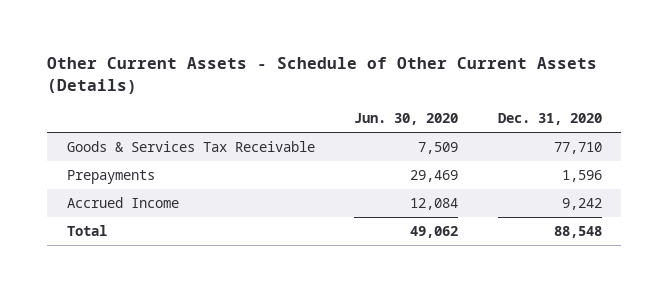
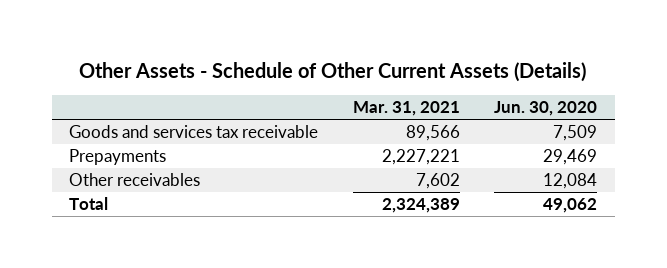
[47,56,598,94] Other Current Assets - Schedule of Other Current Assets (Details) -> [79,62,587,83] Other Assets - Schedule of Other Current Assets (Details)
[497,113,602,126] Dec. 31, 2020 -> none
none -> [352,101,460,117] Mar. 31, 2021
[67,140,316,152] Goods & Services Tax Receivable -> [69,125,319,139] Goods and services tax receivable
[67,196,180,208] Accrued Income -> [69,173,201,187] Other receivables

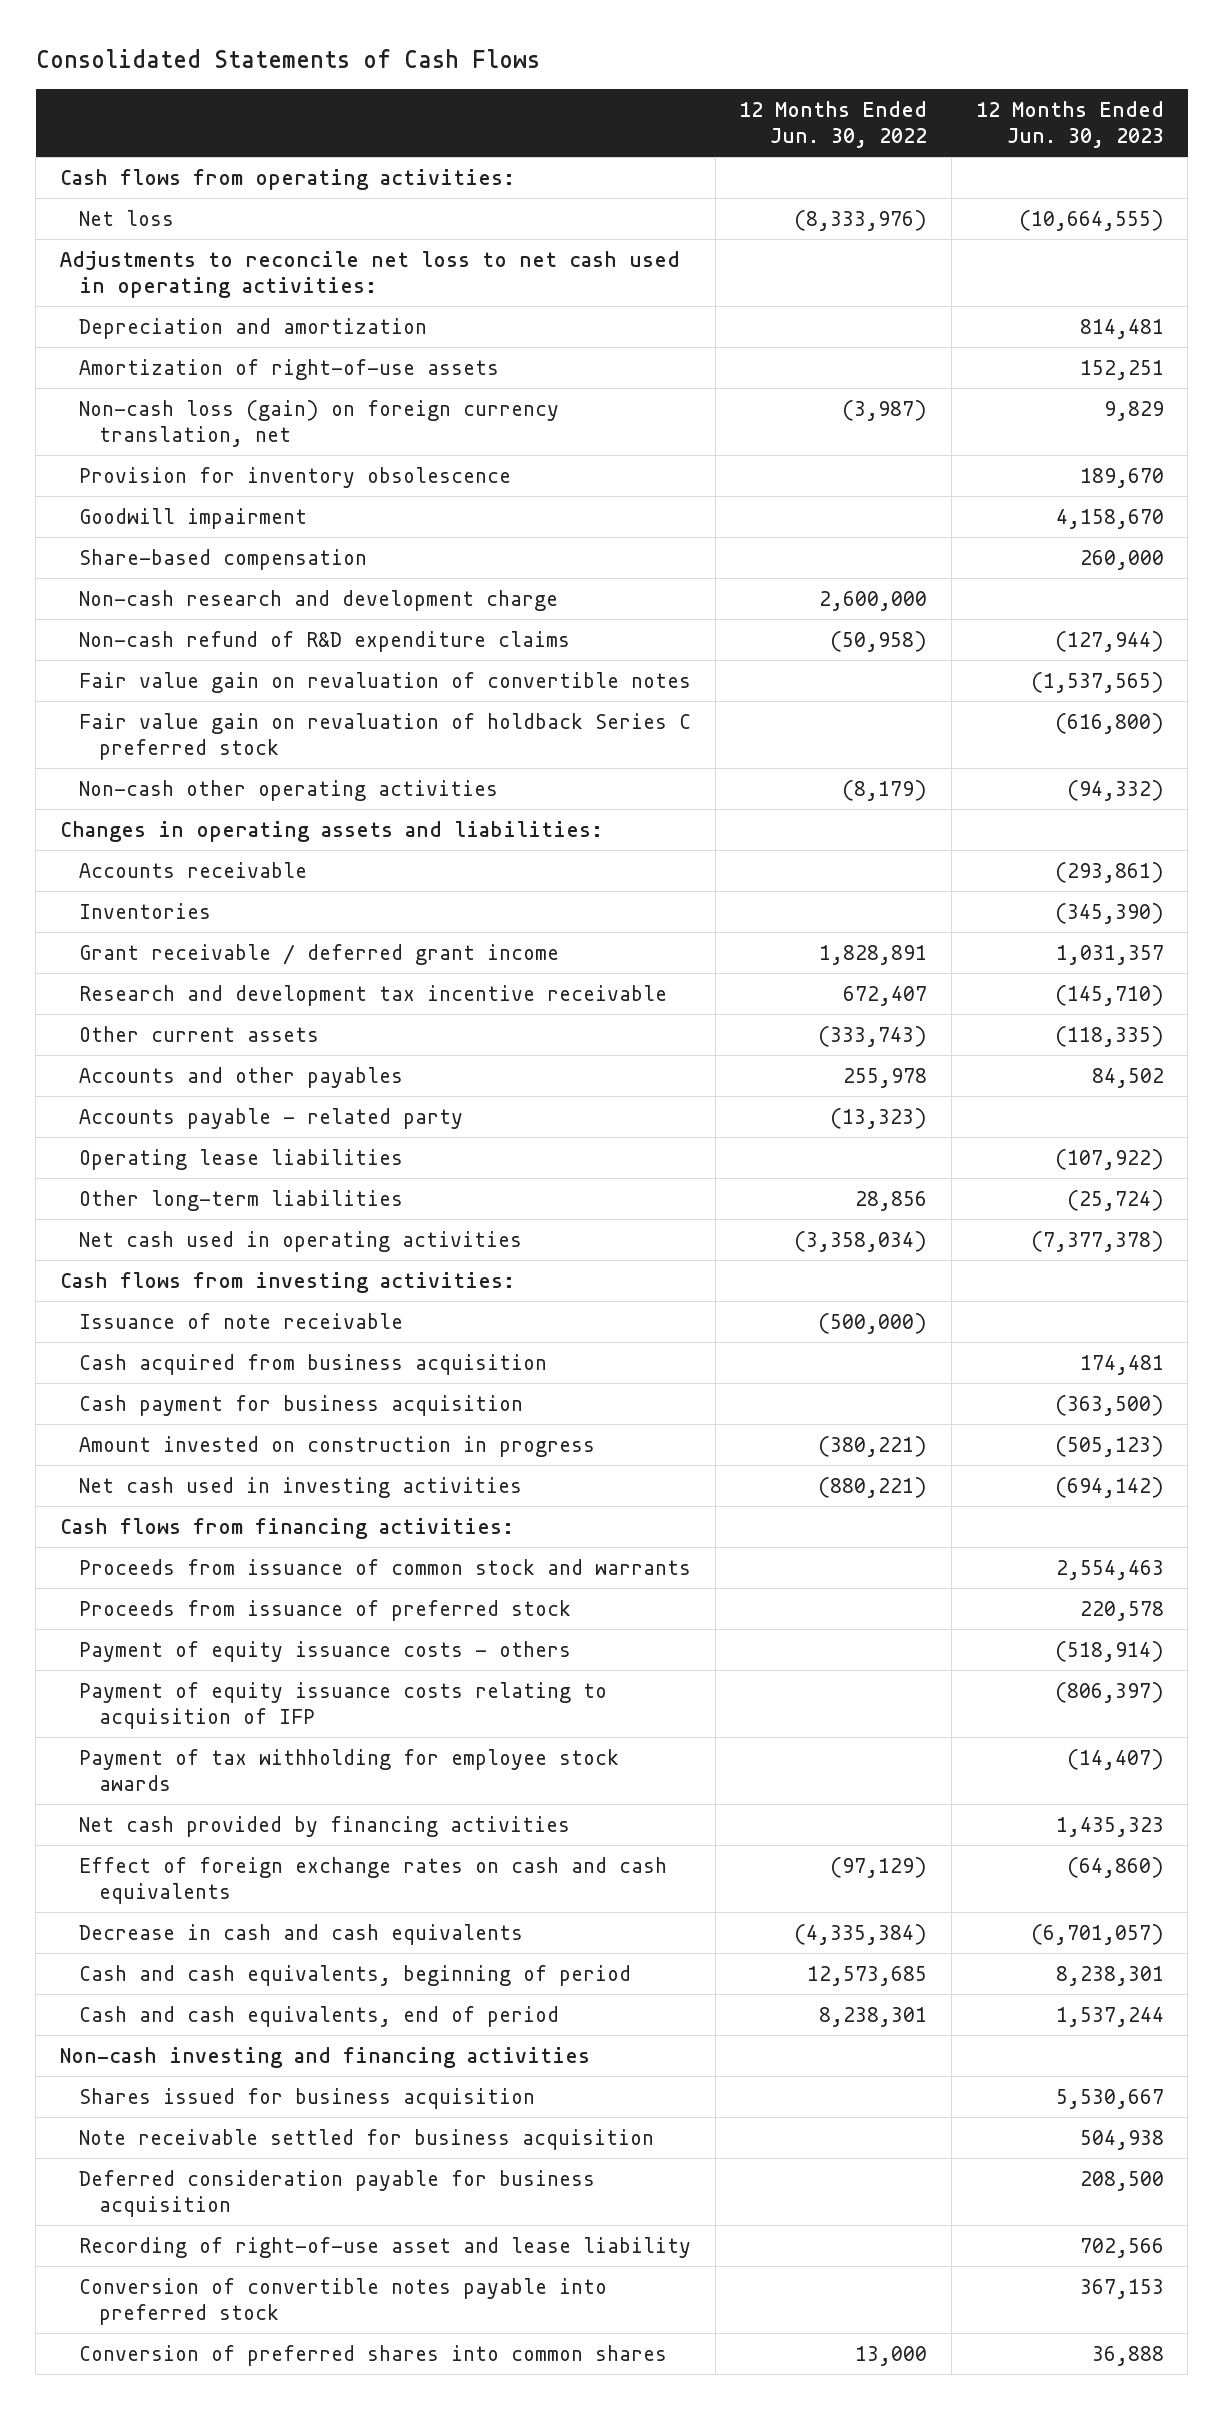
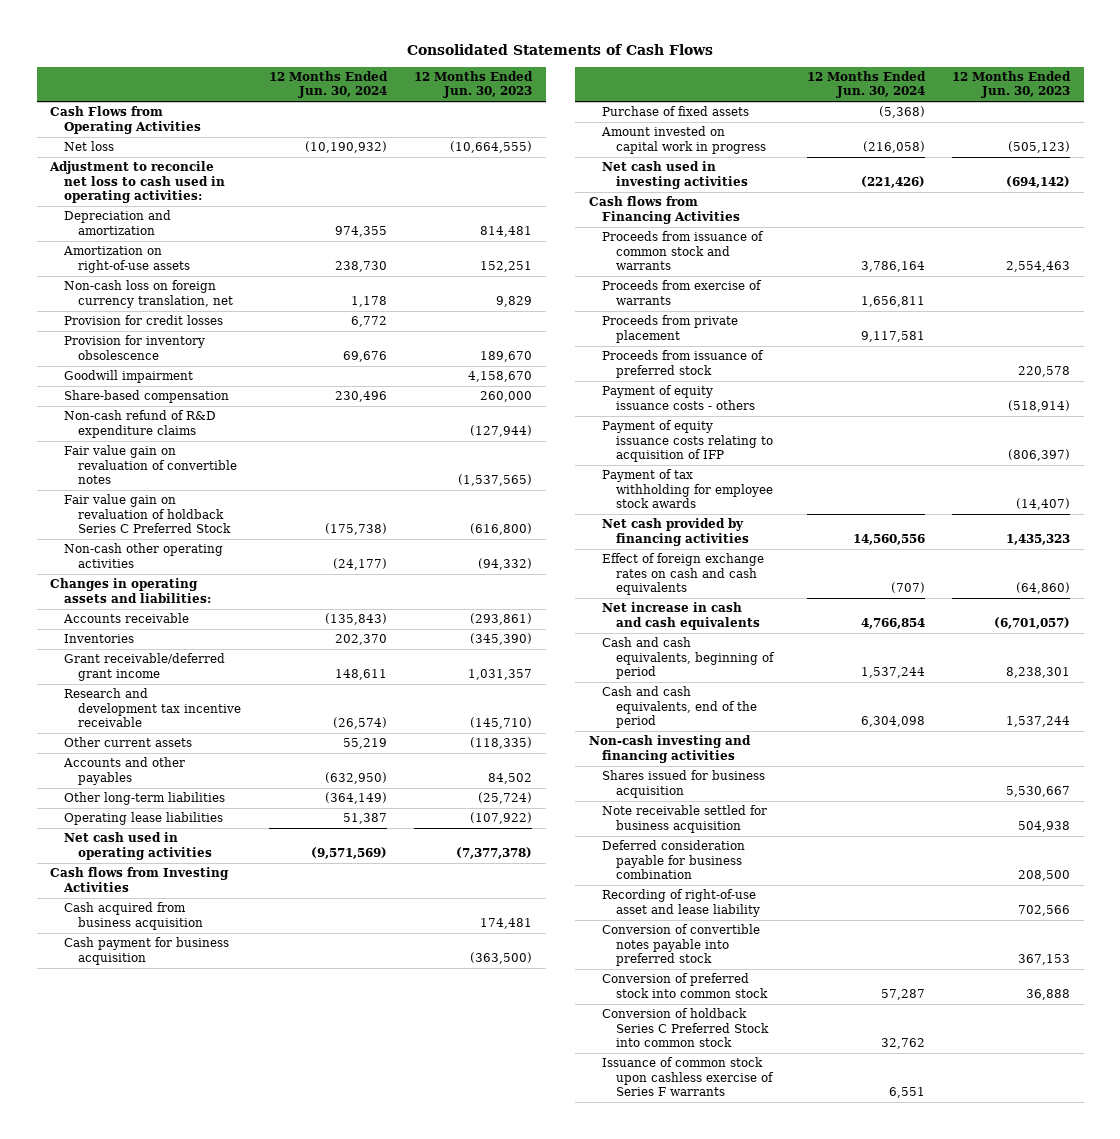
[739,100,928,149] 12 Months Ended Jun. 30, 2022 -> none
none -> [268,70,388,99] 12 Months Ended Jun. 30, 2024
[59,168,515,190] Cash flows from operating activities: -> [50,106,202,134] Cash Flows from Operating Activities
[59,250,680,298] Adjustments to reconcile net loss to net cash used in operating activities: -> [49,161,226,204] Adjustment to reconcile net loss to cash used in operating activities:
[79,358,500,380] Amortization of right-of-use assets -> [63,246,191,273] Amortization on right-of-use assets
[79,399,560,447] Non-cash loss (gain) on foreign currency translation, net -> [64,280,234,308] Non-cash loss on foreign currency translation, net
none -> [64,315,224,326] Provision for credit losses
[79,589,559,611] Non-cash research and development charge -> none
[79,712,692,760] Fair value gain on revaluation of holdback Series C preferred stock -> [64,494,232,534] Fair value gain on revaluation of holdback Series C Preferred Stock
[79,943,560,965] Grant receivable / deferred grant income -> [64,653,226,681] Grant receivable/deferred grant income
[79,1107,464,1129] Accounts payable - related party -> none
[79,1148,404,1170] Operating lease liabilities -> [64,812,224,826] Operating lease liabilities
[79,1312,404,1329] Issuance of note receivable -> none
[59,1271,515,1293] Cash flows from investing activities: -> [50,867,230,892] Cash flows from Investing Activities
none -> [602,106,750,117] Purchase of fixed assets
[79,1435,596,1457] Amount invested on construction in progress -> [601,126,767,154] Amount invested on capital work in progress
[59,1517,514,1539] Cash flows from financing activities: -> [588,196,741,224] Cash flows from Financing Activities
none -> [602,280,763,305] Proceeds from exercise of warrants
none -> [602,315,739,343] Proceeds from private placement
[79,1923,524,1945] Decrease in cash and cash equivalents -> [602,602,761,630] Net increase in cash and cash equivalents
[79,2005,560,2027] Cash and cash equivalents, end of period -> [602,686,758,729] Cash and cash equivalents, end of the period
[79,2169,596,2217] Deferred consideration payable for business acquisition -> [602,840,746,880] Deferred consideration payable for business combination
[79,2344,668,2366] Conversion of preferred shares into common shares -> [602,973,769,998] Conversion of preferred stock into common stock
none -> [602,1008,770,1048] Conversion of holdback Series C Preferred Stock into common stock
none -> [602,1057,775,1097] Issuance of common stock upon cashless exercise of Series F warrants

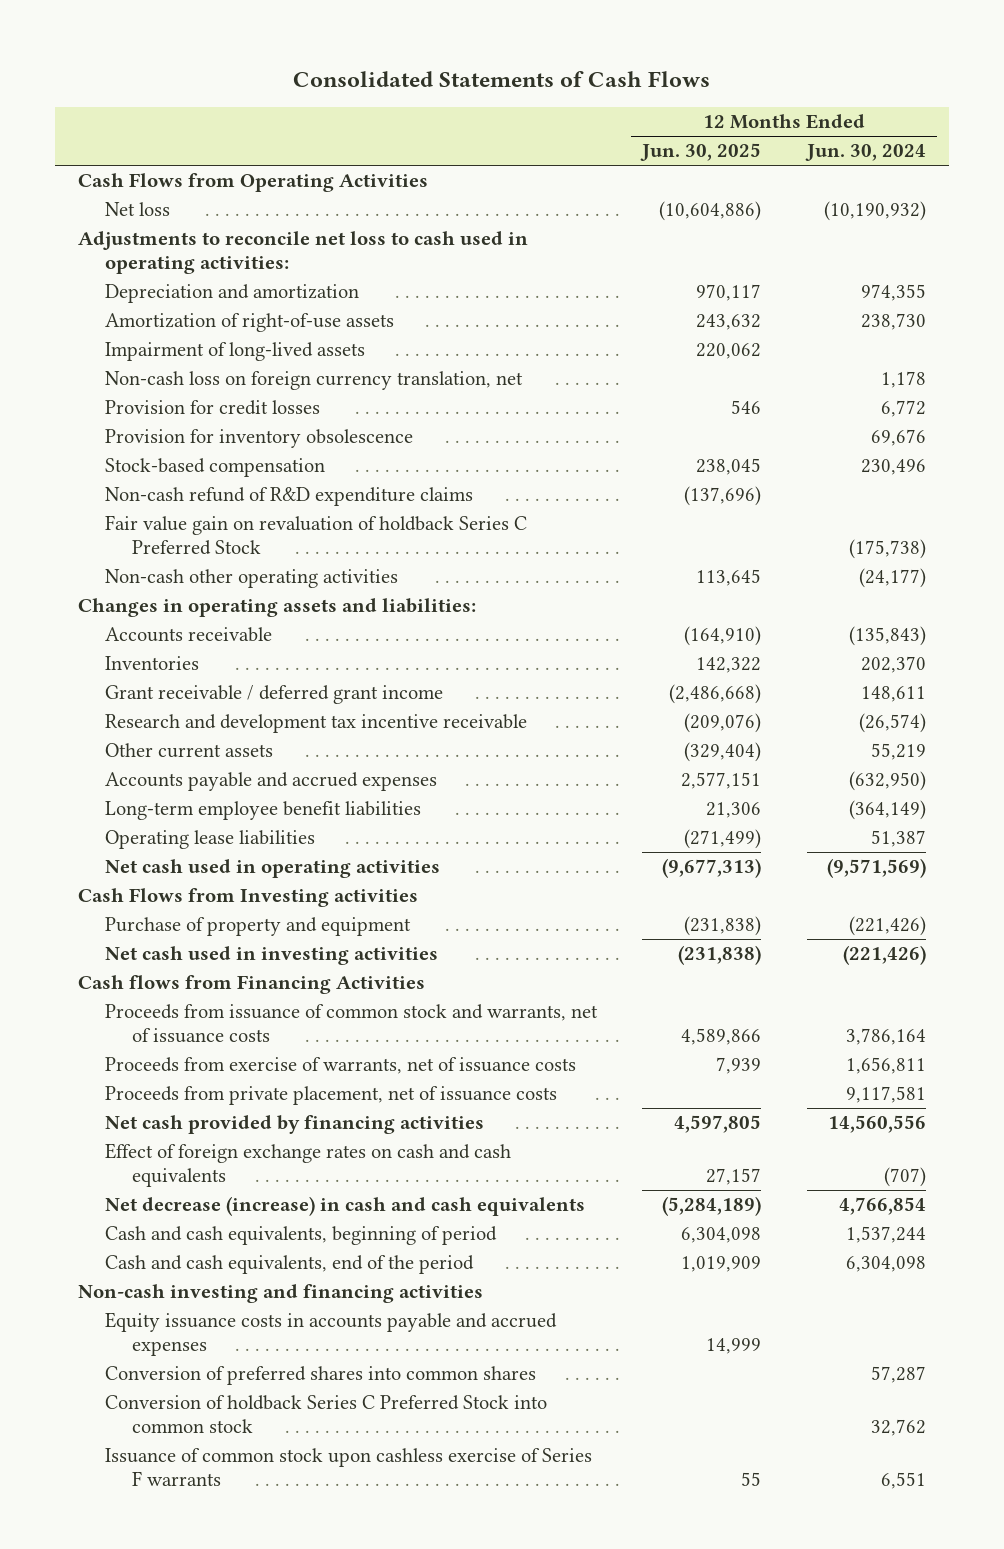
[413,70,533,99] 12 Months Ended Jun. 30, 2023 -> none
none -> [640,143,762,162] Jun. 30, 2025
[49,161,226,204] Adjustment to reconcile net loss to cash used in operating activities: -> [77,231,528,274] Adjustments to reconcile net loss to cash used in operating activities:
[63,246,191,273] Amortization on right-of-use assets -> [104,313,394,333] Amortization of right-of-use assets
none -> [104,342,365,362] Impairment of long-lived assets
[64,370,194,384] Goodwill impairment -> none
[64,390,230,404] Share-based compensation -> [104,458,325,478] Stock-based compensation
[64,445,238,485] Fair value gain on revaluation of convertible notes -> none
[64,653,226,681] Grant receivable/deferred grant income -> [104,685,443,705] Grant receivable / deferred grant income
[63,757,186,785] Accounts and other payables -> [104,772,437,792] Accounts payable and accrued expenses
[64,792,226,806] Other long-term liabilities -> [104,801,421,821] Long-term employee benefit liabilities
[64,902,204,930] Cash acquired from business acquisition -> none
[64,937,230,965] Cash payment for business acquisition -> none
[601,126,767,154] Amount invested on capital work in progress -> none
[50,867,230,892] Cash flows from Investing Activities -> [77,888,418,908] Cash Flows from Investing activities
[602,106,750,117] Purchase of fixed assets -> [104,917,411,937] Purchase of property and equipment
[878,106,925,119] (5,368) -> [848,916,926,937] (221,426)
[602,350,765,378] Proceeds from issuance of preferred stock -> none
[602,385,756,410] Payment of equity issuance costs - others -> none
[602,420,774,463] Payment of equity issuance costs relating to acquisition of IFP -> none
[602,469,774,509] Payment of tax withholding for employee stock awards -> none
[602,231,765,271] Proceeds from issuance of common stock and warrants -> [104,1004,598,1043] Proceeds from issuance of common stock and warrants, net of issuance costs
[602,280,763,305] Proceeds from exercise of warrants -> [104,1057,576,1075] Proceeds from exercise of warrants, net of issuance costs
[602,315,739,343] Proceeds from private placement -> [104,1086,557,1106] Proceeds from private placement, net of issuance costs
[602,602,761,630] Net increase in cash and cash equivalents -> [104,1196,585,1217] Net decrease (increase) in cash and cash equivalents
[602,770,766,798] Shares issued for business acquisition -> none
[602,805,768,833] Note receivable settled for business acquisition -> none
[602,840,746,880] Deferred consideration payable for business combination -> none
[602,889,761,917] Recording of right-of-use asset and lease liability -> none
[602,924,761,967] Conversion of convertible notes payable into preferred stock -> none
none -> [104,1312,557,1356] Equity issuance costs in accounts payable and accrued expenses
[602,973,769,998] Conversion of preferred stock into common stock -> [104,1366,536,1386] Conversion of preferred shares into common shares

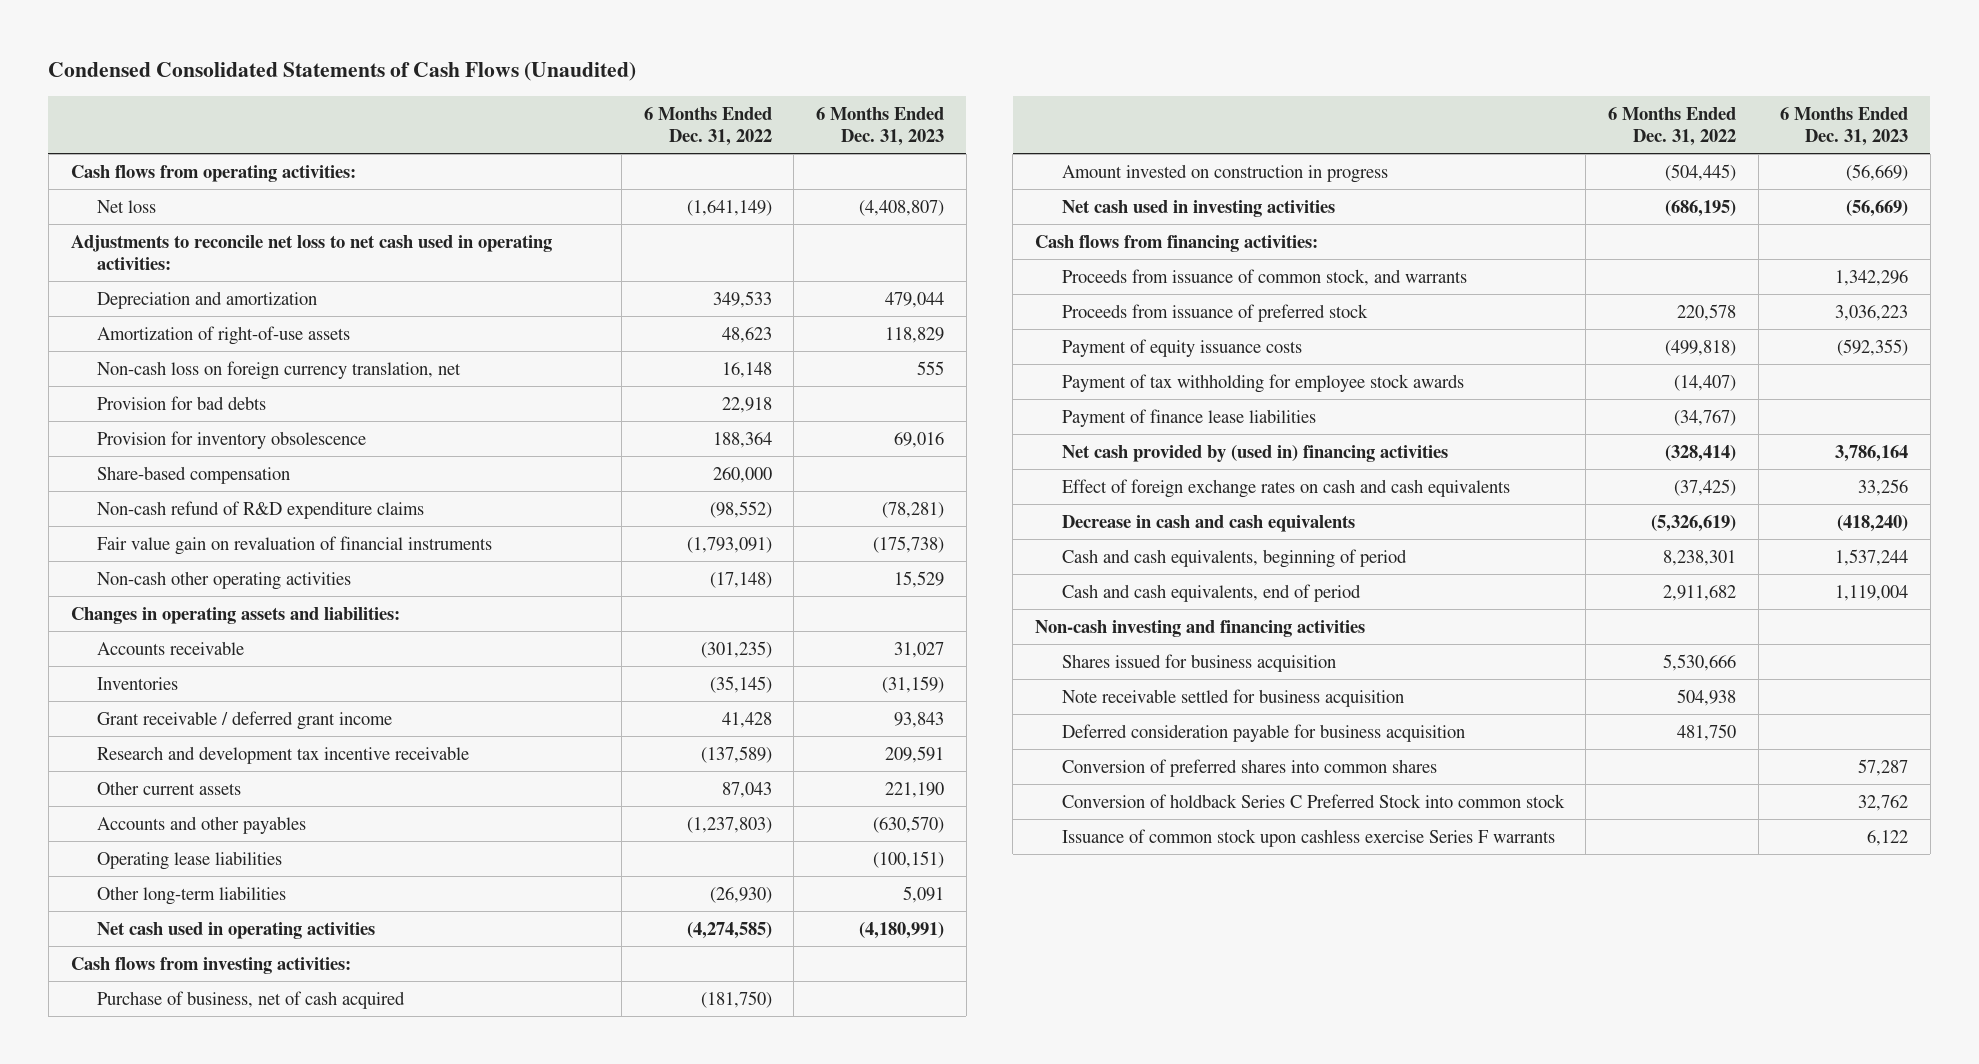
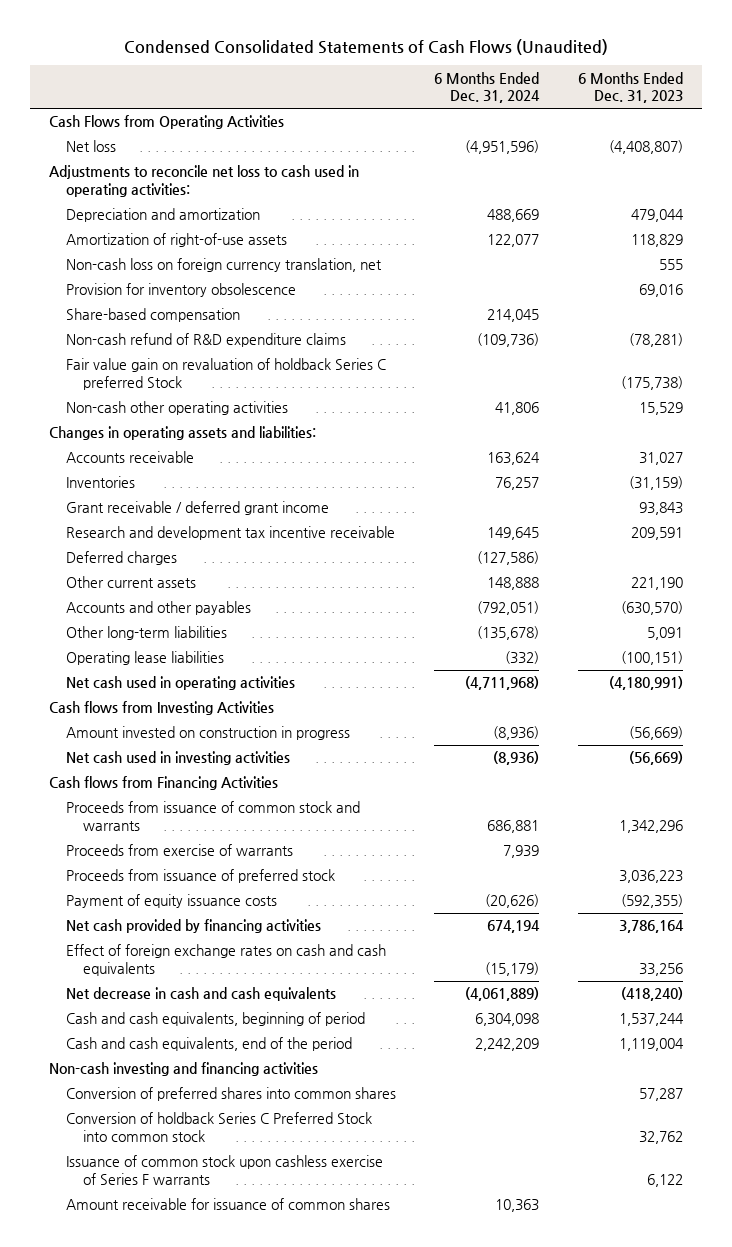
[643,106,772,147] 6 Months Ended Dec. 31, 2022 -> none
none -> [434,71,541,104] 6 Months Ended Dec. 31, 2024
[70,164,356,182] Cash flows from operating activities: -> [49,115,285,130] Cash Flows from Operating Activities
[70,234,552,271] Adjustments to reconcile net loss to net cash used in operating activities: -> [49,165,360,198] Adjustments to reconcile net loss to cash used in operating activities:
[97,395,267,410] Provision for bad debts -> none
[97,535,493,555] Fair value gain on revaluation of financial instruments -> [66,358,387,391] Fair value gain on revaluation of holdback Series C preferred Stock
none -> [66,551,178,566] Deferred charges
[97,850,283,870] Operating lease liabilities -> [66,651,225,666] Operating lease liabilities
[97,990,406,1009] Purchase of business, net of cash acquired -> none
[70,956,351,974] Cash flows from investing activities: -> [49,701,275,716] Cash flows from Investing Activities
[1034,234,1318,252] Cash flows from financing activities: -> [49,776,279,791] Cash flows from Financing Activities
[1061,268,1467,286] Proceeds from issuance of common stock, and warrants -> [66,801,361,832] Proceeds from issuance of common stock and warrants
none -> [66,844,294,857] Proceeds from exercise of warrants
[1061,373,1464,393] Payment of tax withholding for employee stock awards -> none
[1061,408,1316,427] Payment of finance lease liabilities -> none
[1061,444,1448,462] Net cash provided by (used in) financing activities -> [66,919,322,934] Net cash provided by financing activities
[1061,514,1355,532] Decrease in cash and cash equivalents -> [66,987,337,1002] Net decrease in cash and cash equivalents
[1061,583,1361,602] Cash and cash equivalents, end of period -> [66,1037,353,1052] Cash and cash equivalents, end of the period
[1061,653,1336,672] Shares issued for business acquisition -> none
[1061,688,1404,707] Note receivable settled for business acquisition -> none
[1061,723,1465,742] Deferred consideration payable for business acquisition -> none
[1061,828,1555,847] Issuance of common stock upon cashless exercise Series F warrants -> [66,1155,384,1186] Issuance of common stock upon cashless exercise of Series F warrants
none -> [66,1198,391,1211] Amount receivable for issuance of common shares

